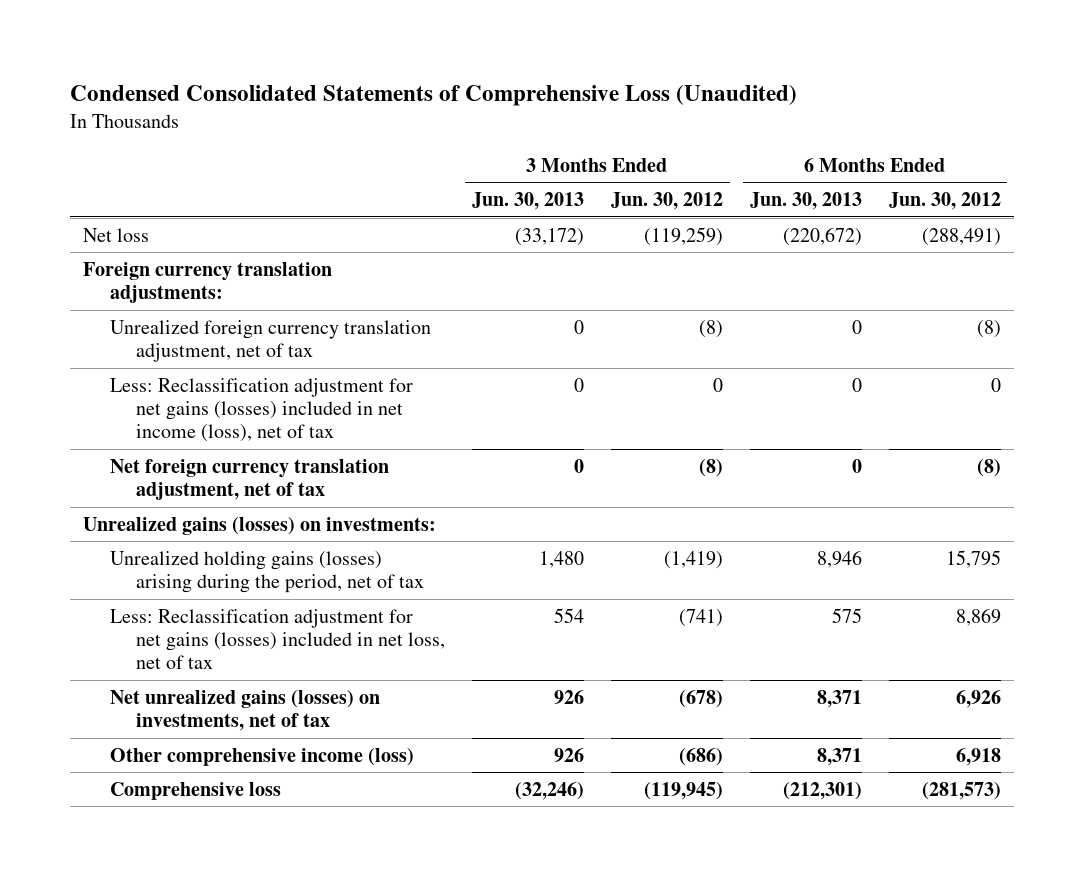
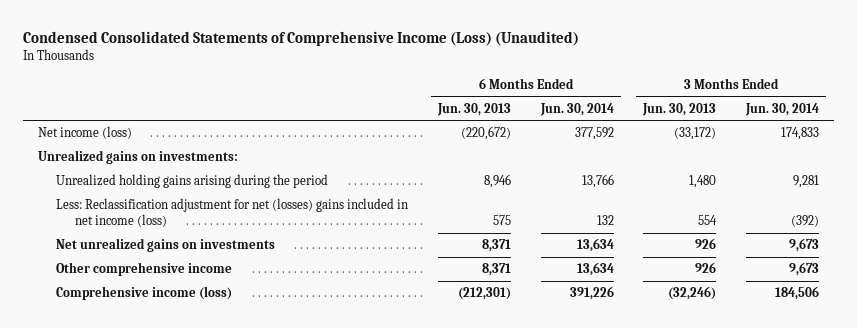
[69,85,797,107] Condensed Consolidated Statements of Comprehensive Loss (Unaudited) -> [22,30,579,46] Condensed Consolidated Statements of Comprehensive Income (Loss) (Unaudited)
[610,192,723,211] Jun. 30, 2012 -> none
[888,192,1001,211] Jun. 30, 2012 -> none
none -> [539,102,614,116] Jun. 30, 2014
none -> [744,102,819,116] Jun. 30, 2014
[83,261,333,304] Foreign currency translation adjustments: -> none
[109,319,431,363] Unrealized foreign currency translation adjustment, net of tax -> none
[109,377,413,443] Less: Reclassification adjustment for net gains (losses) included in net income (loss), net of tax -> none
[109,458,389,501] Net foreign currency translation adjustment, net of tax -> none
[83,227,150,242] Net loss -> [37,126,132,140] Net income (loss)
[83,516,437,535] Unrealized gains (losses) on investments: -> [37,150,238,165] Unrealized gains on investments:
[109,550,424,594] Unrealized holding gains (losses) arising during the period, net of tax -> [56,174,329,189] Unrealized holding gains arising during the period
[109,608,445,670] Less: Reclassification adjustment for net gains (losses) included in net loss, net of tax -> [56,198,409,228] Less: Reclassification adjustment for net (losses) gains included in net income (loss)
[109,689,380,732] Net unrealized gains (losses) on investments, net of tax -> [56,238,276,253] Net unrealized gains on investments
[109,747,414,766] Other comprehensive income (loss) -> [56,262,233,277] Other comprehensive income
[109,781,281,800] Comprehensive loss -> [56,286,233,301] Comprehensive income (loss)

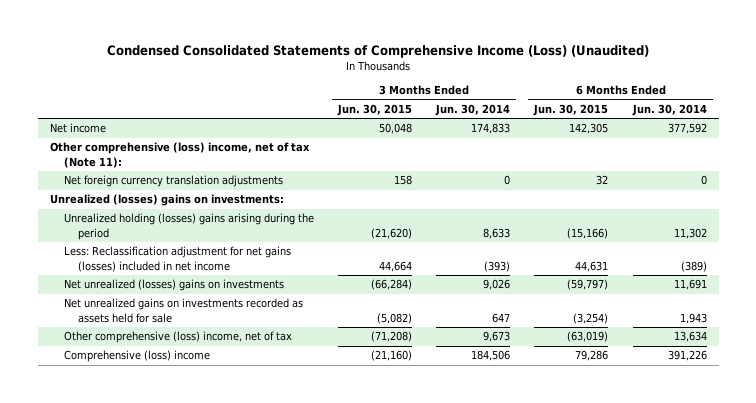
[436,102,511,116] Jun. 30, 2013 -> none
[642,102,717,116] Jun. 30, 2013 -> none
none -> [336,103,412,116] Jun. 30, 2015
none -> [533,103,609,116] Jun. 30, 2015
[37,126,132,140] Net income (loss) -> [49,123,106,134] Net income
none -> [49,142,310,168] Other comprehensive (loss) income, net of tax (Note 11):
none -> [63,175,283,188] Net foreign currency translation adjustments
[37,150,238,165] Unrealized gains on investments: -> [49,194,284,207] Unrealized (losses) gains on investments:
[56,174,329,189] Unrealized holding gains arising during the period -> [63,213,314,240] Unrealized holding (losses) gains arising during the period
[581,174,614,189] 13,766 -> [673,227,707,239] 11,302
[792,175,819,189] 9,281 -> [483,227,511,239] 8,633
[56,198,409,228] Less: Reclassification adjustment for net (losses) gains included in net income (loss) -> [63,246,291,272] Less: Reclassification adjustment for net gains (losses) included in net income
[596,215,614,226] 132 -> [680,260,707,272] (389)
[790,215,819,228] (392) -> [484,260,511,272] (393)
[56,238,276,253] Net unrealized gains on investments -> [63,279,284,292] Net unrealized (losses) gains on investments
[576,238,614,253] 13,634 -> [673,279,707,291] 11,691
[788,238,819,253] 9,673 -> [483,279,511,291] 9,026
none -> [63,298,303,323] Net unrealized gains on investments recorded as assets held for sale
[56,262,233,277] Other comprehensive income -> [63,331,292,344] Other comprehensive (loss) income, net of tax
[56,286,233,301] Comprehensive income (loss) -> [63,350,210,363] Comprehensive (loss) income

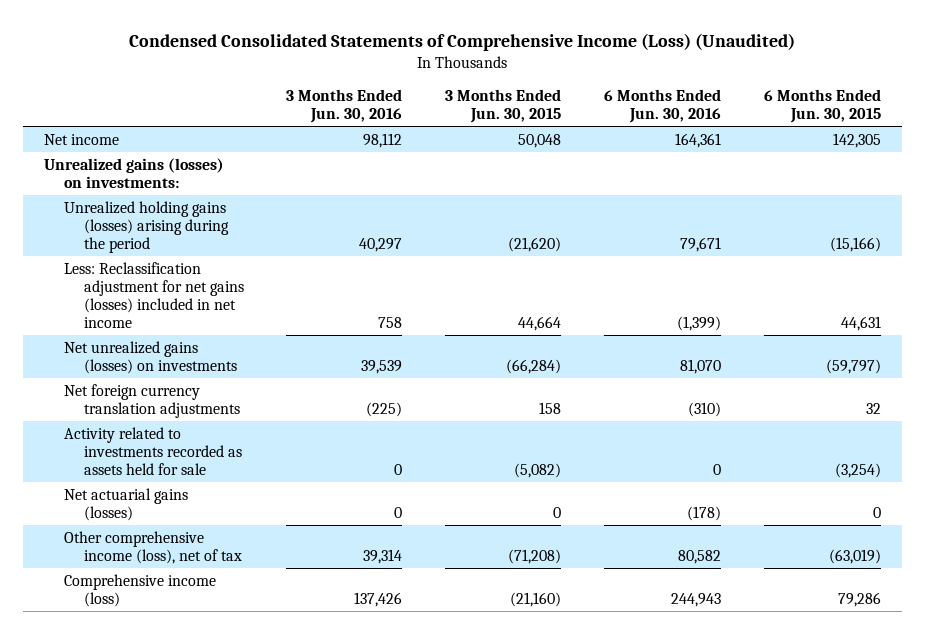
[435,103,511,116] Jun. 30, 2014 -> none
[631,103,707,116] Jun. 30, 2014 -> none
none -> [286,89,403,124] 3 Months Ended Jun. 30, 2016
none -> [603,89,721,124] 6 Months Ended Jun. 30, 2016
[49,142,310,168] Other comprehensive (loss) income, net of tax (Note 11): -> none
[49,194,284,207] Unrealized (losses) gains on investments: -> [43,157,224,188] Unrealized gains (losses) on investments:
[63,213,314,240] Unrealized holding (losses) gains arising during the period -> [63,200,229,253] Unrealized holding gains (losses) arising during the period
[63,279,284,292] Net unrealized (losses) gains on investments -> [63,340,237,374] Net unrealized gains (losses) on investments
[63,175,283,188] Net foreign currency translation adjustments -> [63,383,240,418] Net foreign currency translation adjustments
[63,298,303,323] Net unrealized gains on investments recorded as assets held for sale -> [63,426,242,475] Activity related to investments recorded as assets held for sale
none -> [63,487,188,521] Net actuarial gains (losses)
[63,331,292,344] Other comprehensive (loss) income, net of tax -> [63,530,242,564] Other comprehensive income (loss), net of tax
[63,350,210,363] Comprehensive (loss) income -> [63,573,216,607] Comprehensive income (loss)

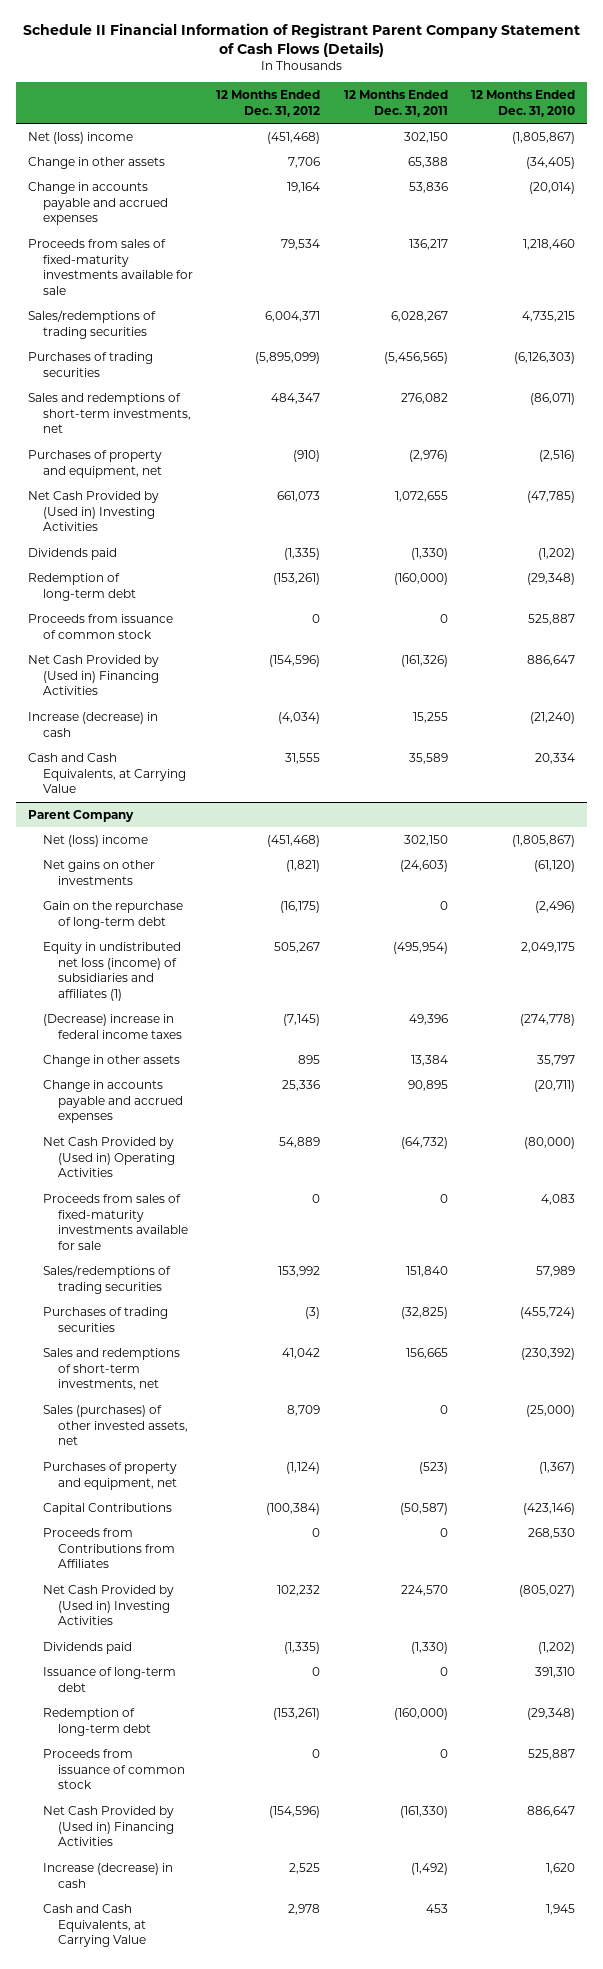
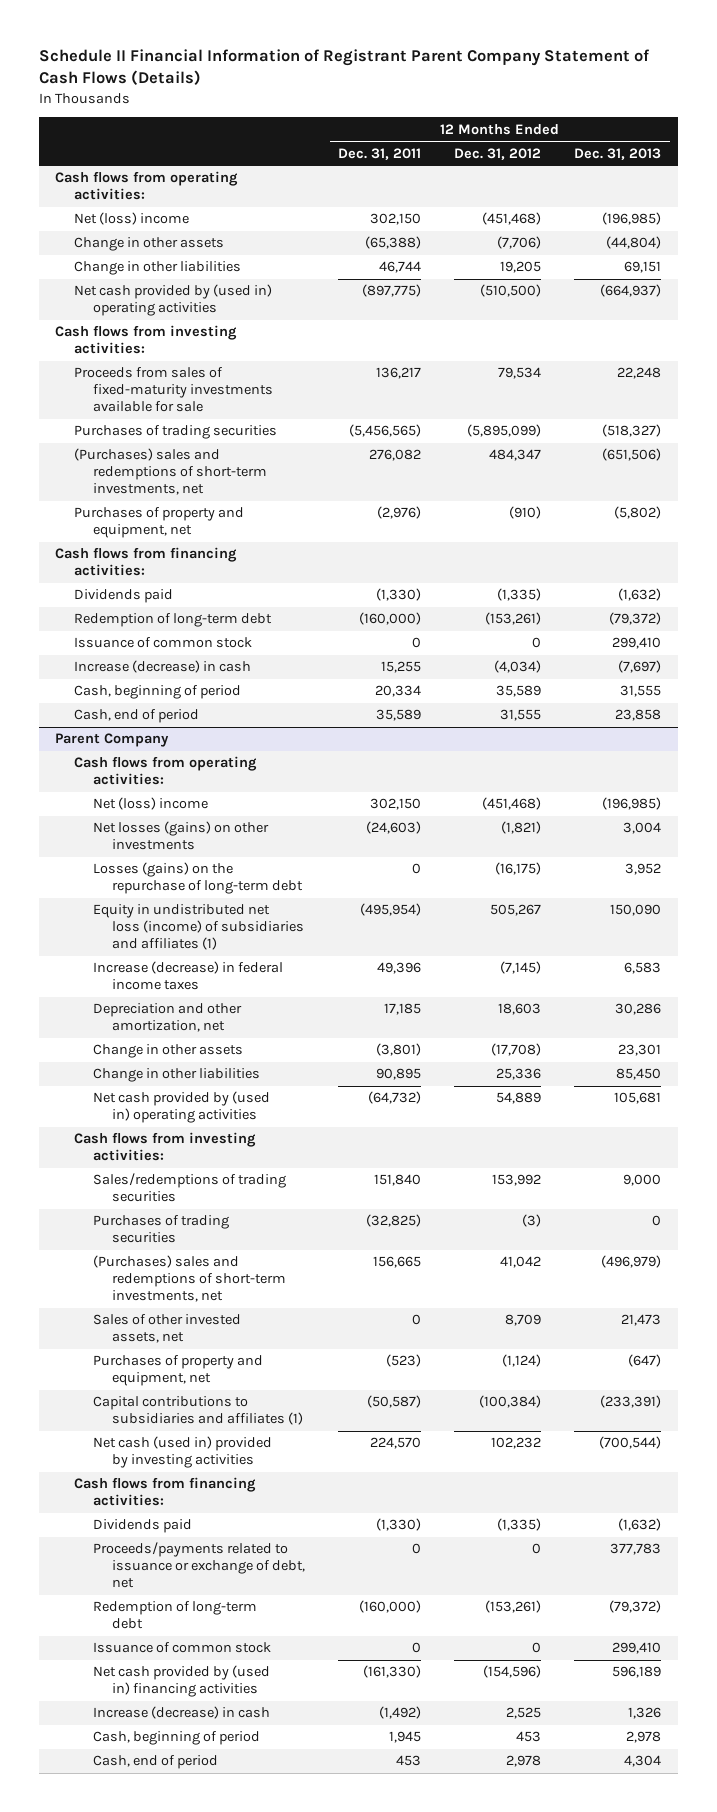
[471,90,576,117] 12 Months Ended Dec. 31, 2010 -> none
none -> [574,147,662,160] Dec. 31, 2013
none -> [55,171,239,201] Cash flows from operating activities:
[27,181,168,226] Change in accounts payable and accrued expenses -> none
[288,156,321,168] 7,706 -> [497,236,542,250] (7,706)
[407,156,448,168] 65,388 -> [365,236,422,250] (65,388)
none -> [74,261,242,276] Change in other liabilities
none -> [74,284,273,317] Net cash provided by (used in) operating activities
none -> [55,325,238,355] Cash flows from investing activities:
[27,309,156,339] Sales/redemptions of trading securities -> none
[27,392,191,434] Sales and redemptions of short-term investments, net -> [74,448,268,496] (Purchases) sales and redemptions of short-term investments, net
[27,490,159,532] Net Cash Provided by (Used in) Investing Activities -> none
none -> [55,547,238,577] Cash flows from financing activities:
[27,654,159,696] Net Cash Provided by (Used in) Financing Activities -> none
[27,613,173,639] Proceeds from issuance of common stock -> [74,637,253,649] Issuance of common stock
none -> [74,685,242,700] Cash, beginning of period
[27,752,186,794] Cash and Cash Equivalents, at Carrying Value -> [74,709,200,724] Cash, end of period
none -> [74,756,258,786] Cash flows from operating activities:
[42,859,155,885] Net gains on other investments -> [93,821,270,851] Net losses (gains) on other investments
[42,900,183,929] Gain on the repurchase of long-term debt -> [93,862,303,895] Losses (gains) on the repurchase of long-term debt
[42,1193,188,1250] Proceeds from sales of fixed-maturity investments available for sale -> none
[42,1013,182,1039] (Decrease) increase in federal income taxes -> [93,961,284,991] Increase (decrease) in federal income taxes
none -> [93,1003,243,1033] Depreciation and other amortization, net
[298,1054,321,1064] 895 -> [491,1043,542,1057] (17,708)
[410,1054,448,1066] 13,384 -> [376,1043,422,1057] (3,801)
[42,1079,183,1124] Change in accounts payable and accrued expenses -> [93,1068,261,1083] Change in other liabilities
[42,1136,175,1178] Net Cash Provided by (Used in) Operating Activities -> [93,1091,271,1124] Net cash provided by (used in) operating activities
none -> [74,1132,257,1162] Cash flows from investing activities:
[42,1347,180,1391] Sales and redemptions of short-term investments, net -> [93,1255,286,1303] (Purchases) sales and redemptions of short-term investments, net
[42,1404,188,1446] Sales (purchases) of other invested assets, net -> [93,1314,242,1344] Sales of other invested assets, net
[42,1527,175,1569] Proceeds from Contributions from Affiliates -> none
[42,1502,172,1515] Capital Contributions -> [93,1396,303,1426] Capital contributions to subsidiaries and affiliates (1)
[42,1584,174,1626] Net Cash Provided by (Used in) Investing Activities -> [93,1436,273,1469] Net cash (used in) provided by investing activities
none -> [74,1477,257,1507] Cash flows from financing activities:
[42,1666,176,1692] Issuance of long-term debt -> [93,1542,305,1589] Proceeds/payments related to issuance or exchange of debt, net
[42,1748,185,1790] Proceeds from issuance of common stock -> [93,1642,272,1654] Issuance of common stock
[42,1805,174,1847] Net Cash Provided by (Used in) Financing Activities -> [93,1665,271,1698] Net cash provided by (used in) financing activities
none -> [93,1731,261,1746] Cash, beginning of period
[42,1903,146,1948] Cash and Cash Equivalents, at Carrying Value -> [93,1755,219,1770] Cash, end of period

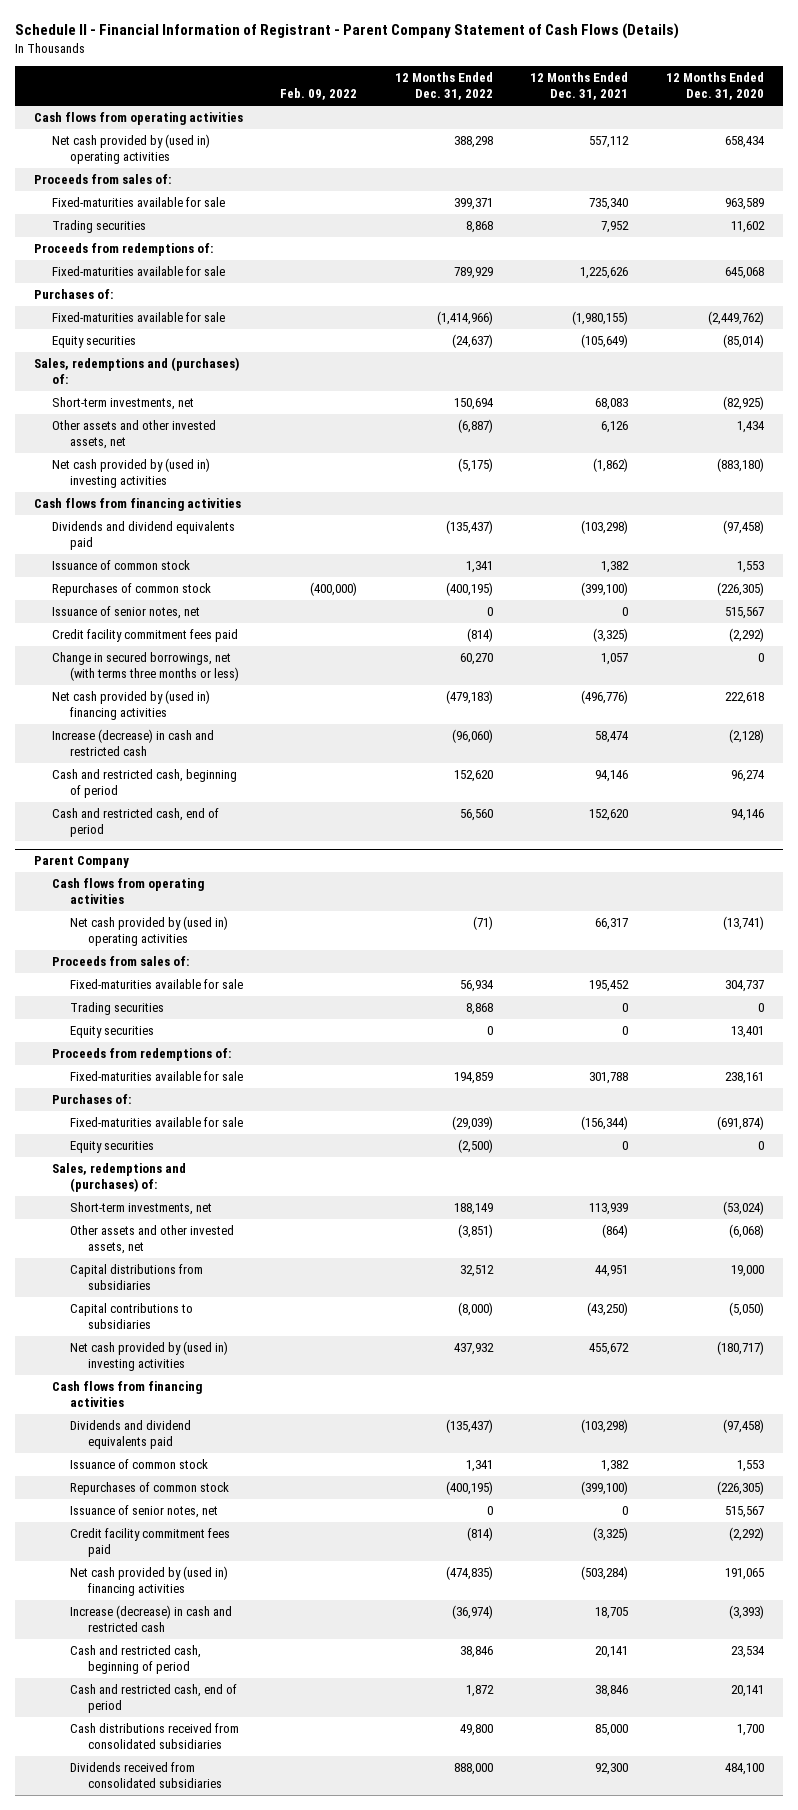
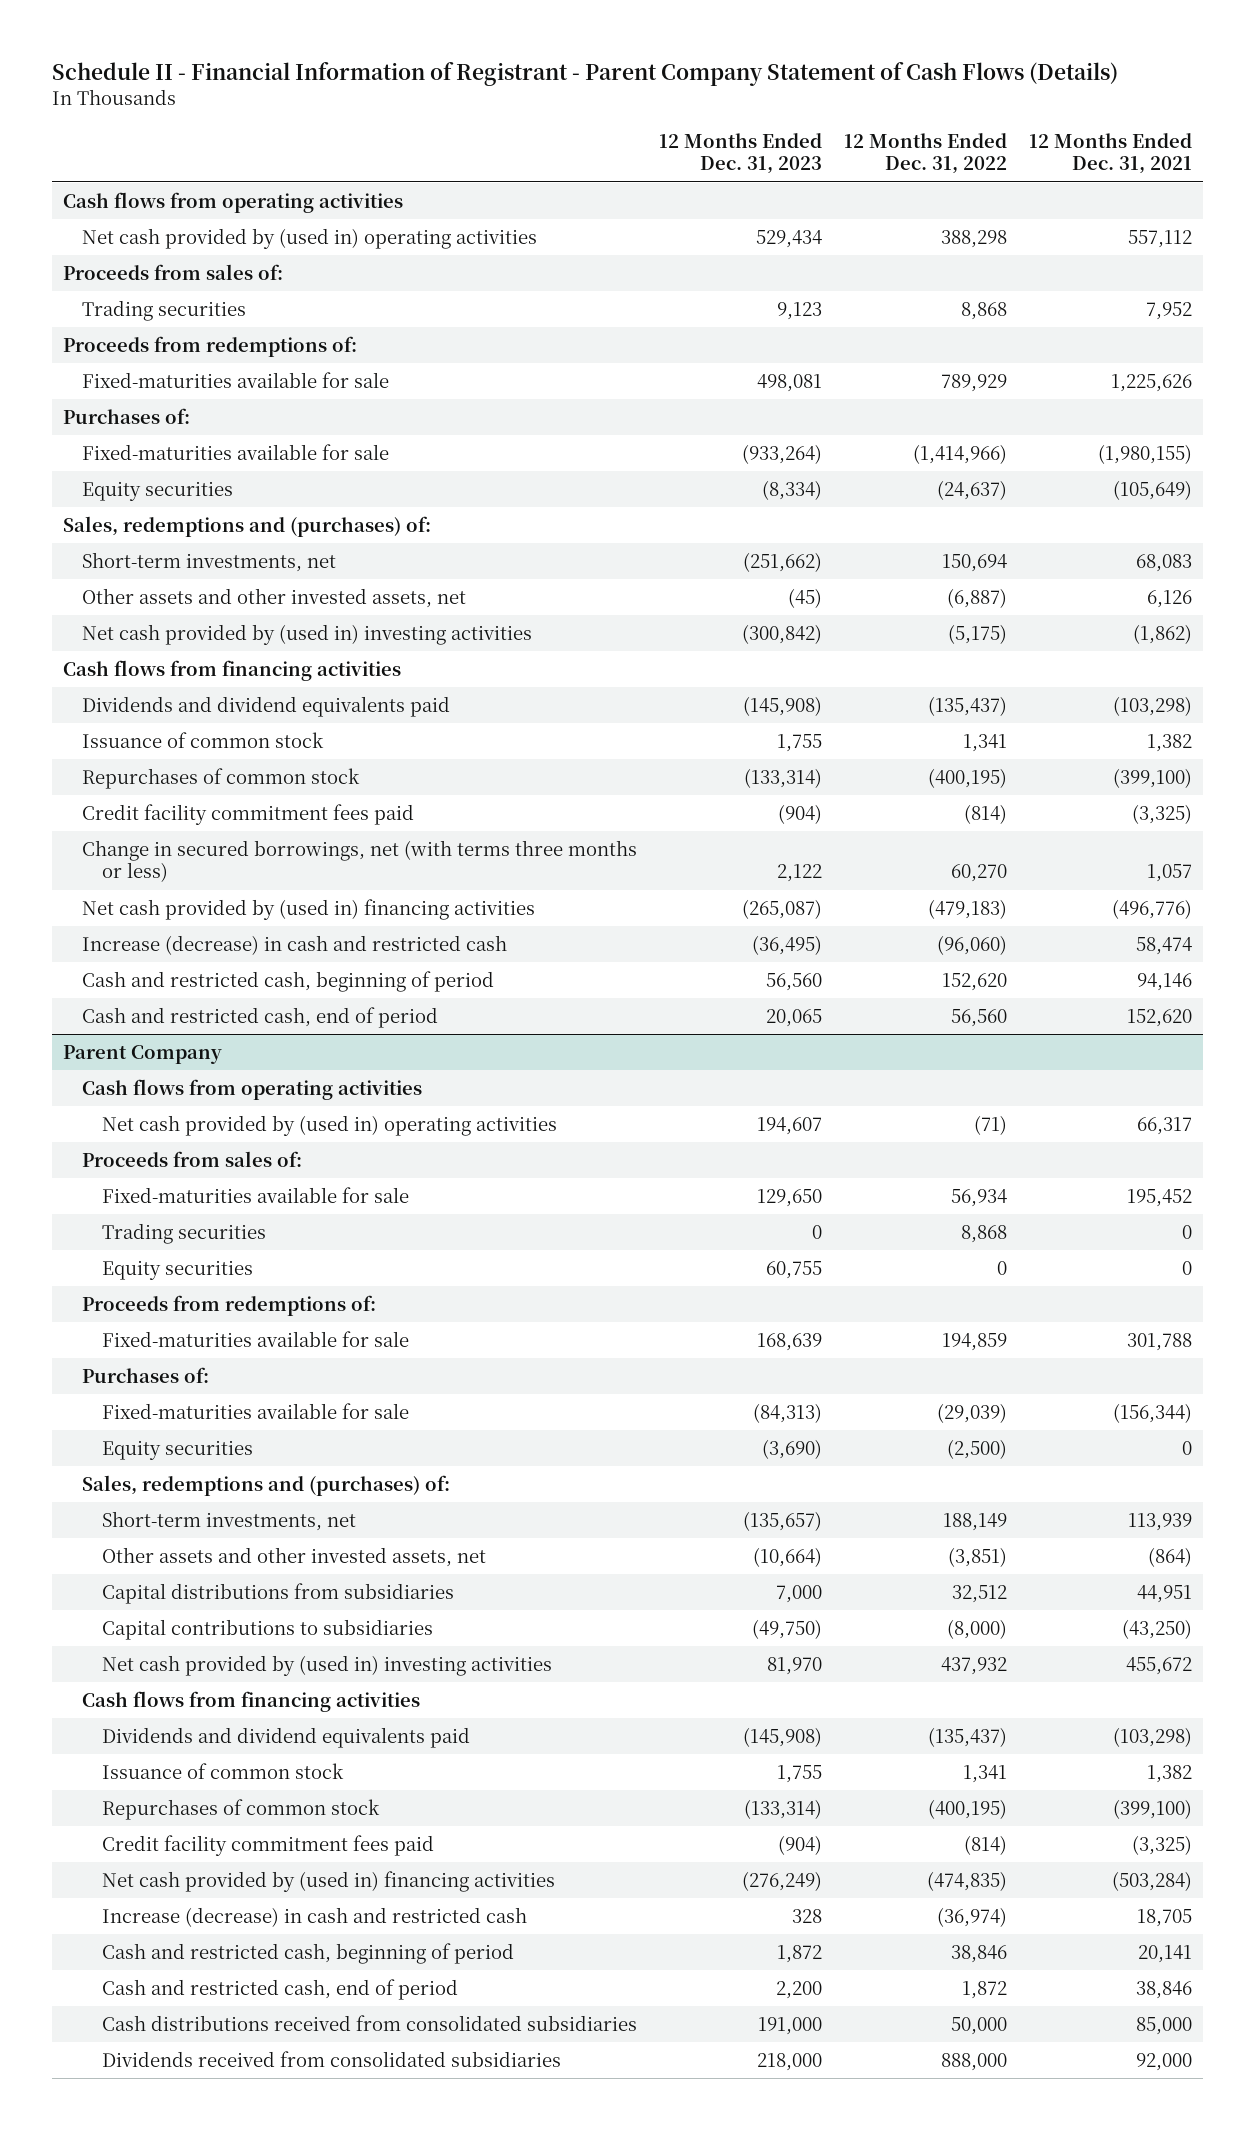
[280,88,358,101] Feb. 09, 2022 -> none
[665,72,764,101] 12 Months Ended Dec. 31, 2020 -> none
none -> [659,132,823,175] 12 Months Ended Dec. 31, 2023
[51,197,225,208] Fixed-maturities available for sale -> none
[51,606,200,620] Issuance of senior notes, net -> none
[69,1505,218,1519] Issuance of senior notes, net -> none
[459,1724,493,1737] 49,800 -> [951,2016,1008,2035] 50,000
[595,1763,629,1776] 92,300 -> [1136,2052,1193,2071] 92,000

